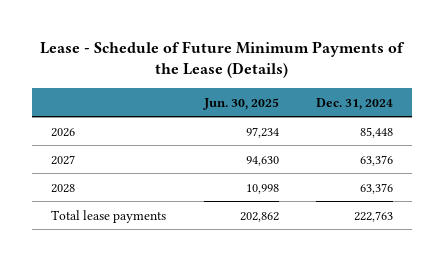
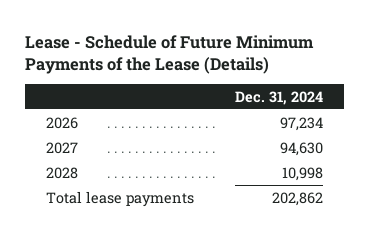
[202,97,279,110] Jun. 30, 2025 -> none
[360,126,394,138] 85,448 -> [280,116,324,131] 97,234
[360,154,394,166] 63,376 -> [280,141,324,156] 94,630
[360,182,394,194] 63,376 -> [282,166,324,181] 10,998
[354,210,394,222] 222,763 -> [272,191,324,206] 202,862

